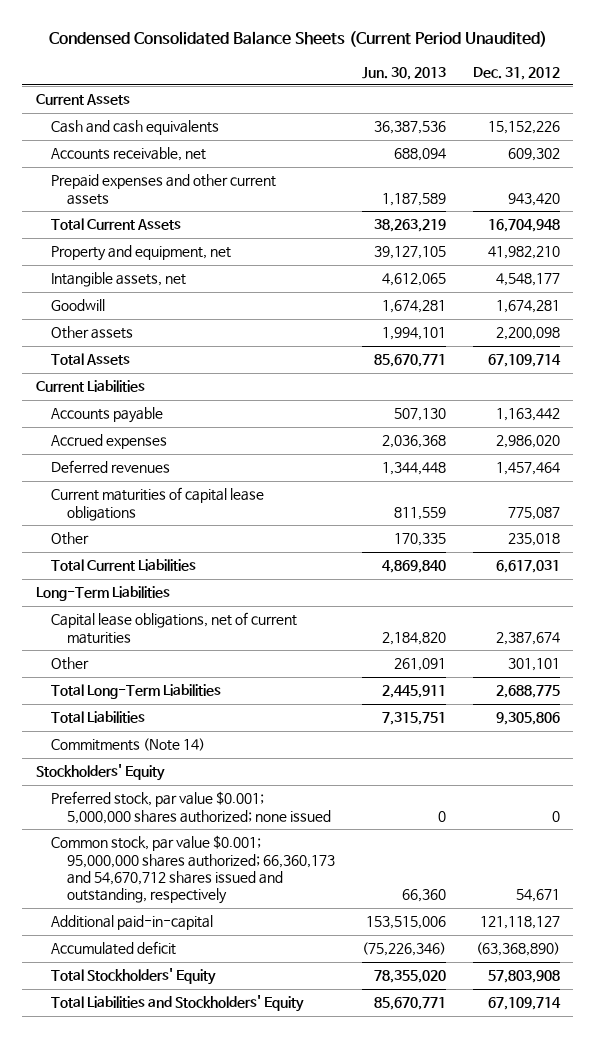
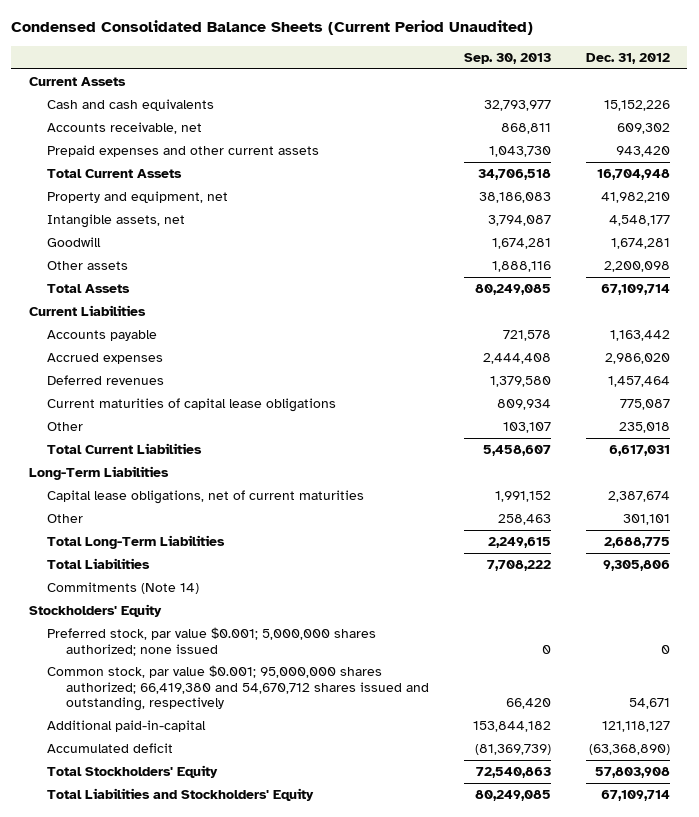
[361,66,446,80] Jun. 30, 2013 -> none
none -> [463,52,551,64] Sep. 30, 2013
[51,835,335,905] Common stock, par value $0.001; 95,000,000 shares authorized; 66,360,173 and 54,670,712 shares issued and outstanding, respectively -> [47,664,430,712] Common stock, par value $0.001; 95,000,000 shares authorized; 66,419,380 and 54,670,712 shares issued and outstanding, respectively

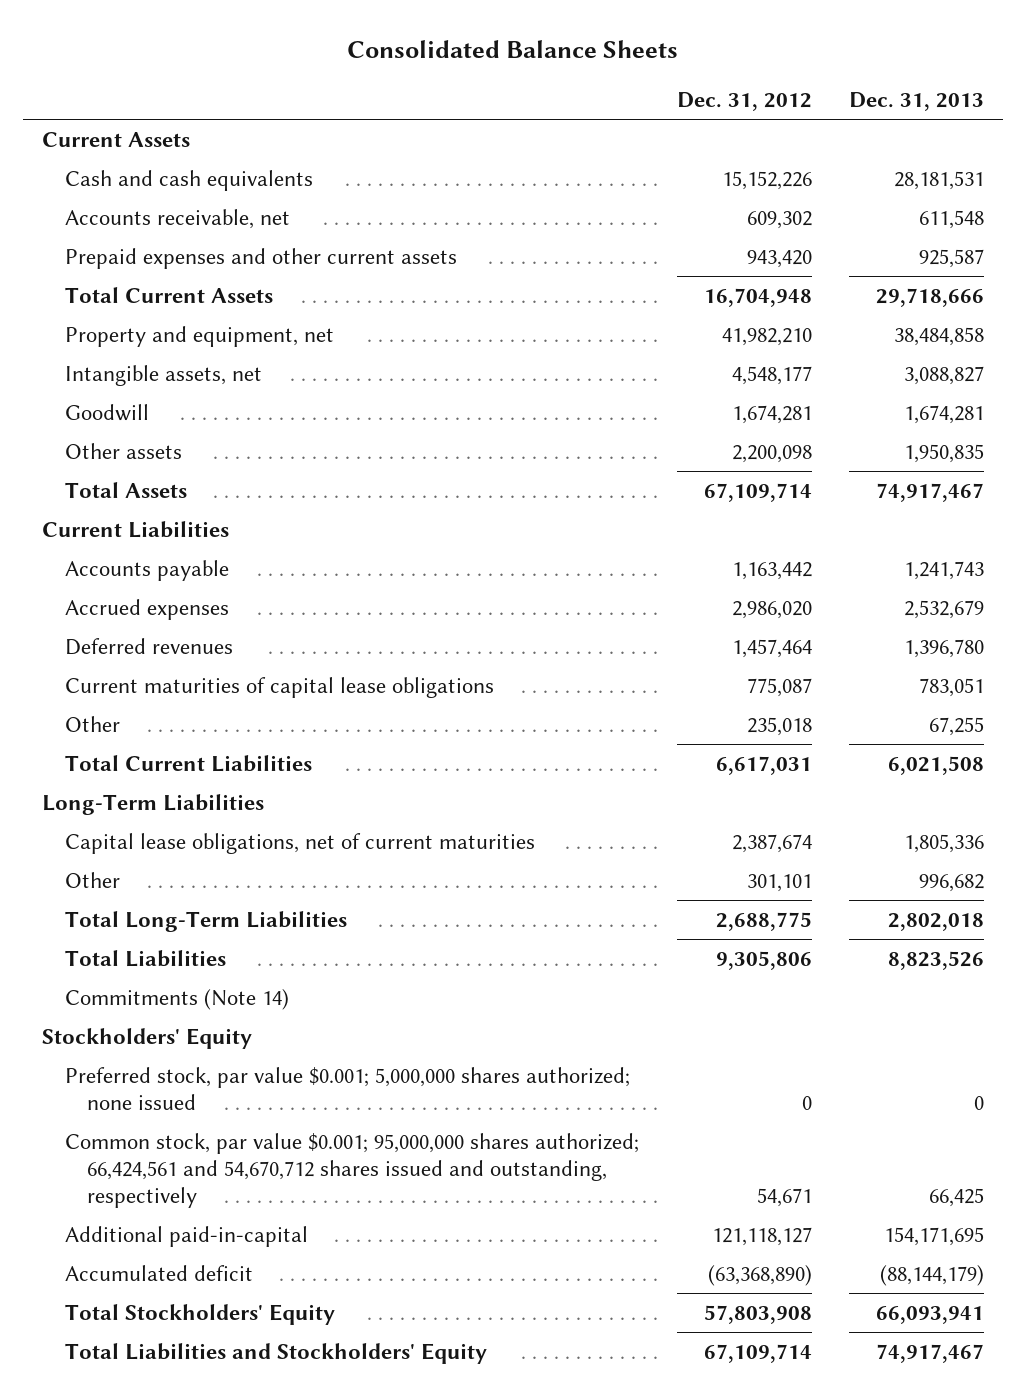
[11,20,534,36] Condensed Consolidated Balance Sheets (Current Period Unaudited) -> [347,39,679,58] Consolidated Balance Sheets
[463,52,551,64] Sep. 30, 2013 -> none
none -> [849,92,985,112] Dec. 31, 2013
[47,664,430,712] Common stock, par value $0.001; 95,000,000 shares authorized; 66,419,380 and 54,670,712 shares issued and outstanding, respectively -> [64,1132,639,1209] Common stock, par value $0.001; 95,000,000 shares authorized; 66,424,561 and 54,670,712 shares issued and outstanding, respectively

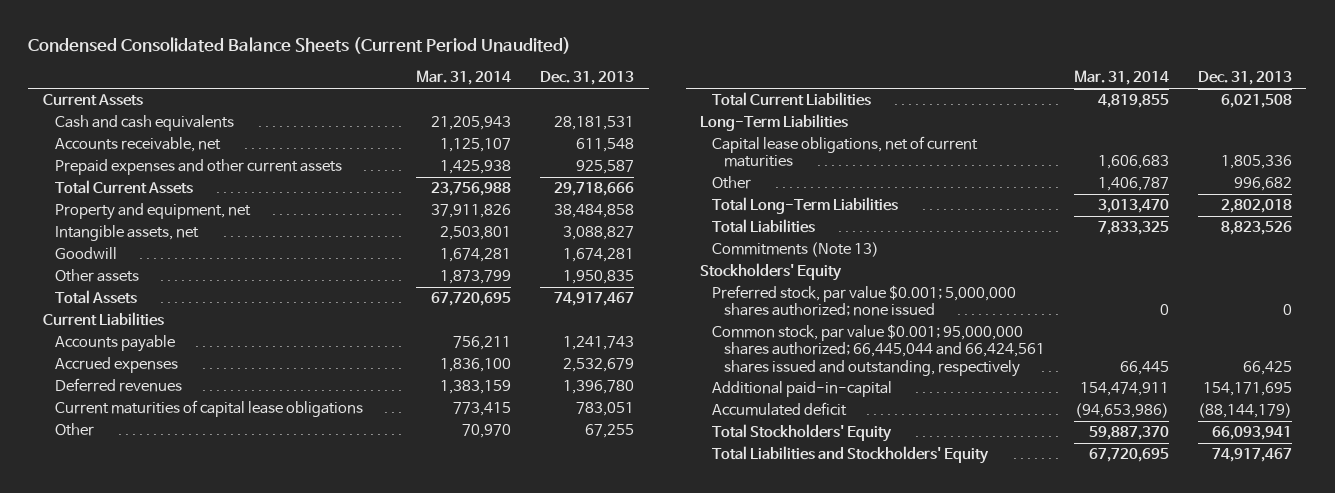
[347,39,679,58] Consolidated Balance Sheets -> [28,37,572,55] Condensed Consolidated Balance Sheets (Current Period Unaudited)
[676,92,812,112] Dec. 31, 2012 -> none
none -> [416,70,512,86] Mar. 31, 2014
[64,988,289,1010] Commitments (Note 14) -> [712,242,880,258] Commitments (Note 13)
[64,1132,639,1209] Common stock, par value $0.001; 95,000,000 shares authorized; 66,424,561 and 54,670,712 shares issued and outstanding, respectively -> [712,324,1045,377] Common stock, par value $0.001; 95,000,000 shares authorized; 66,445,044 and 66,424,561 shares issued and outstanding, respectively

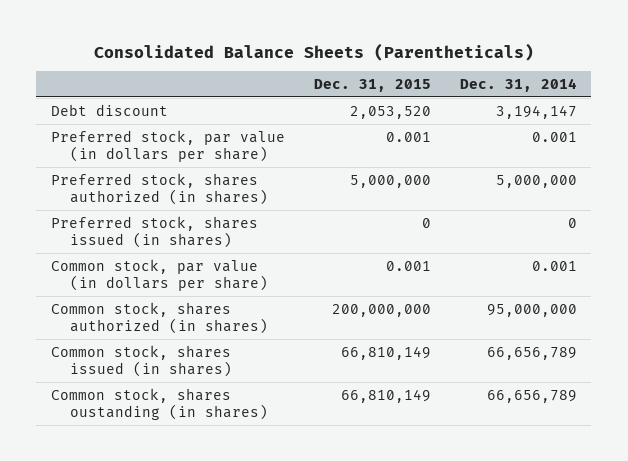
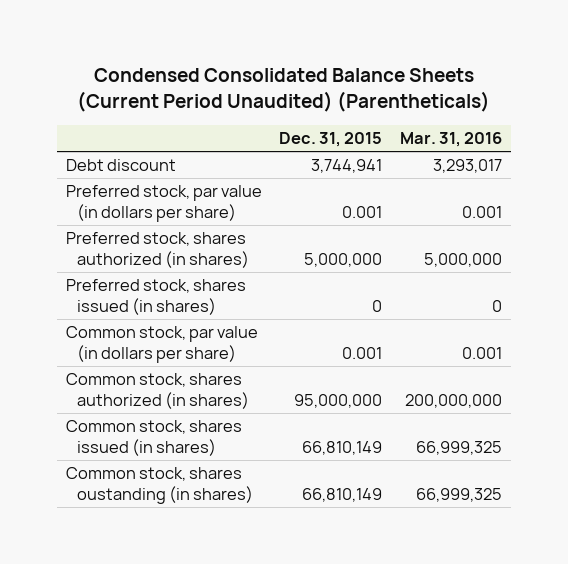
[93,42,534,61] Consolidated Balance Sheets (Parentheticals) -> [76,68,490,113] Condensed Consolidated Balance Sheets (Current Period Unaudited) (Parentheticals)
[459,78,577,93] Dec. 31, 2014 -> none
none -> [400,132,503,148] Mar. 31, 2016
[349,105,431,119] 2,053,520 -> [311,159,383,174] 3,744,941
[331,303,431,317] 200,000,000 -> [294,394,383,409] 95,000,000

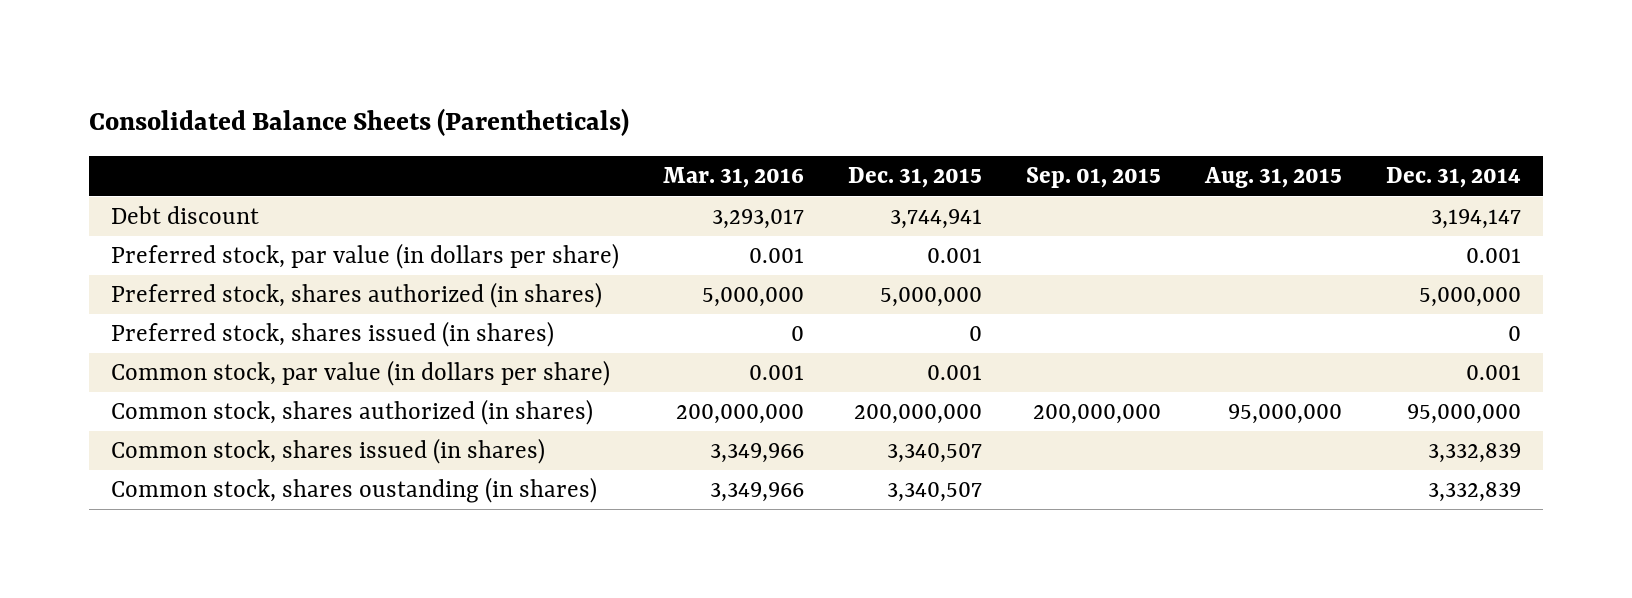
[76,68,490,113] Condensed Consolidated Balance Sheets (Current Period Unaudited) (Parentheticals) -> [89,107,630,136] Consolidated Balance Sheets (Parentheticals)
none -> [1025,167,1161,189] Sep. 01, 2015
none -> [1203,167,1342,189] Aug. 31, 2015
none -> [1385,167,1521,189] Dec. 31, 2014
[294,394,383,409] 95,000,000 -> [853,404,982,425] 200,000,000
[302,441,383,456] 66,810,149 -> [886,443,982,464] 3,340,507
[416,441,503,456] 66,999,325 -> [710,443,805,464] 3,349,966
[302,488,383,503] 66,810,149 -> [886,482,982,503] 3,340,507
[416,488,503,503] 66,999,325 -> [710,482,805,503] 3,349,966

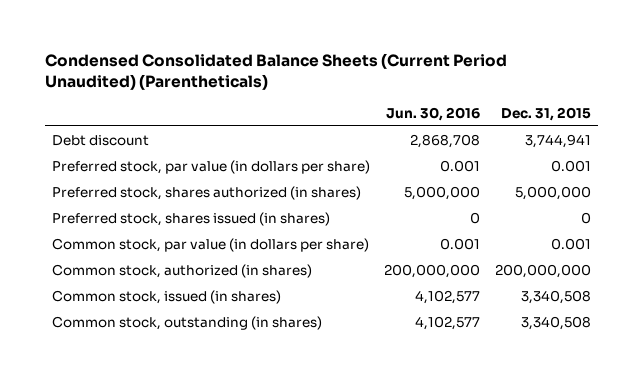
[89,107,630,136] Consolidated Balance Sheets (Parentheticals) -> [44,52,507,90] Condensed Consolidated Balance Sheets (Current Period Unaudited) (Parentheticals)
[663,167,805,189] Mar. 31, 2016 -> none
[1025,167,1161,189] Sep. 01, 2015 -> none
[1203,167,1342,189] Aug. 31, 2015 -> none
[1385,167,1521,189] Dec. 31, 2014 -> none
none -> [386,107,481,122] Jun. 30, 2016
[111,399,594,426] Common stock, shares authorized (in shares) -> [52,263,313,278] Common stock, authorized (in shares)
[111,438,546,465] Common stock, shares issued (in shares) -> [52,289,282,304] Common stock, issued (in shares)
[886,443,982,464] 3,340,507 -> [520,289,591,304] 3,340,508
[111,477,598,504] Common stock, shares oustanding (in shares) -> [52,315,323,330] Common stock, outstanding (in shares)
[886,482,982,503] 3,340,507 -> [520,315,591,330] 3,340,508

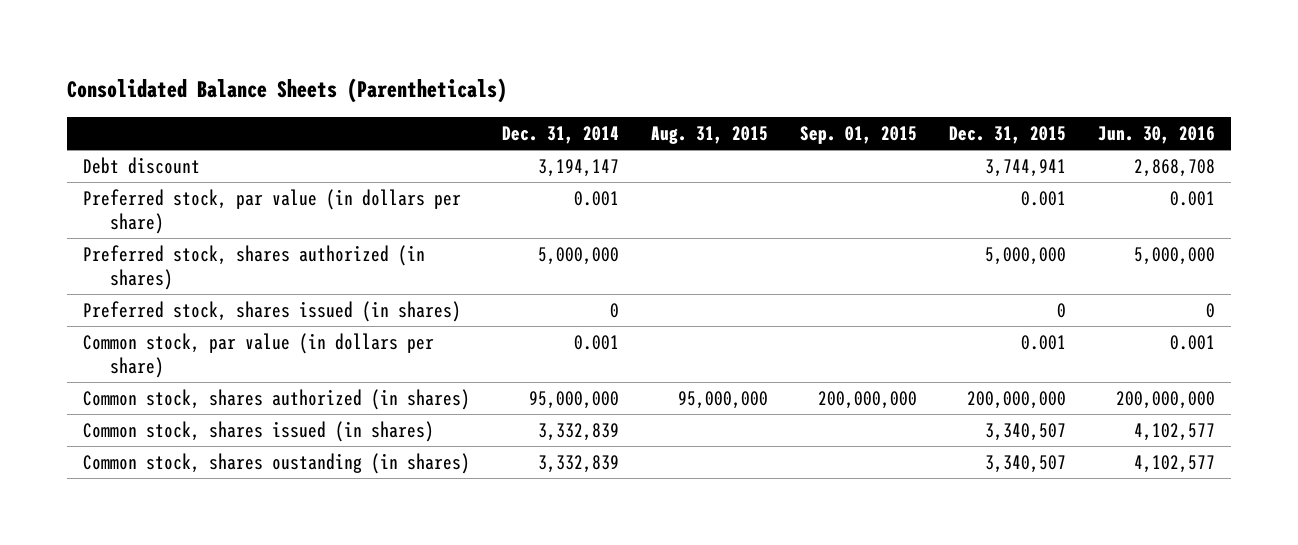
[44,52,507,90] Condensed Consolidated Balance Sheets (Current Period Unaudited) (Parentheticals) -> [66,78,507,104] Consolidated Balance Sheets (Parentheticals)
none -> [501,125,619,144] Dec. 31, 2014
none -> [650,125,768,144] Aug. 31, 2015
none -> [799,125,917,144] Sep. 01, 2015
[52,263,313,278] Common stock, authorized (in shares) -> [82,389,470,411] Common stock, shares authorized (in shares)
[52,289,282,304] Common stock, issued (in shares) -> [82,421,434,443] Common stock, shares issued (in shares)
[520,289,591,304] 3,340,508 -> [984,423,1066,442] 3,340,507
[52,315,323,330] Common stock, outstanding (in shares) -> [82,453,470,475] Common stock, shares oustanding (in shares)
[520,315,591,330] 3,340,508 -> [984,455,1066,474] 3,340,507

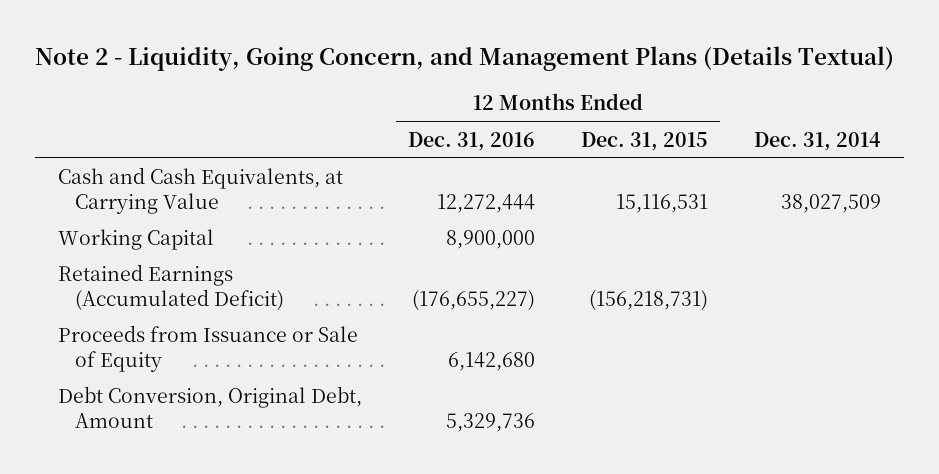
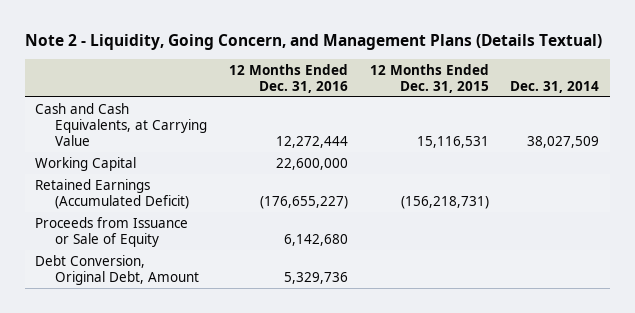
[445,230,535,250] 8,900,000 -> [276,157,349,170] 22,600,000

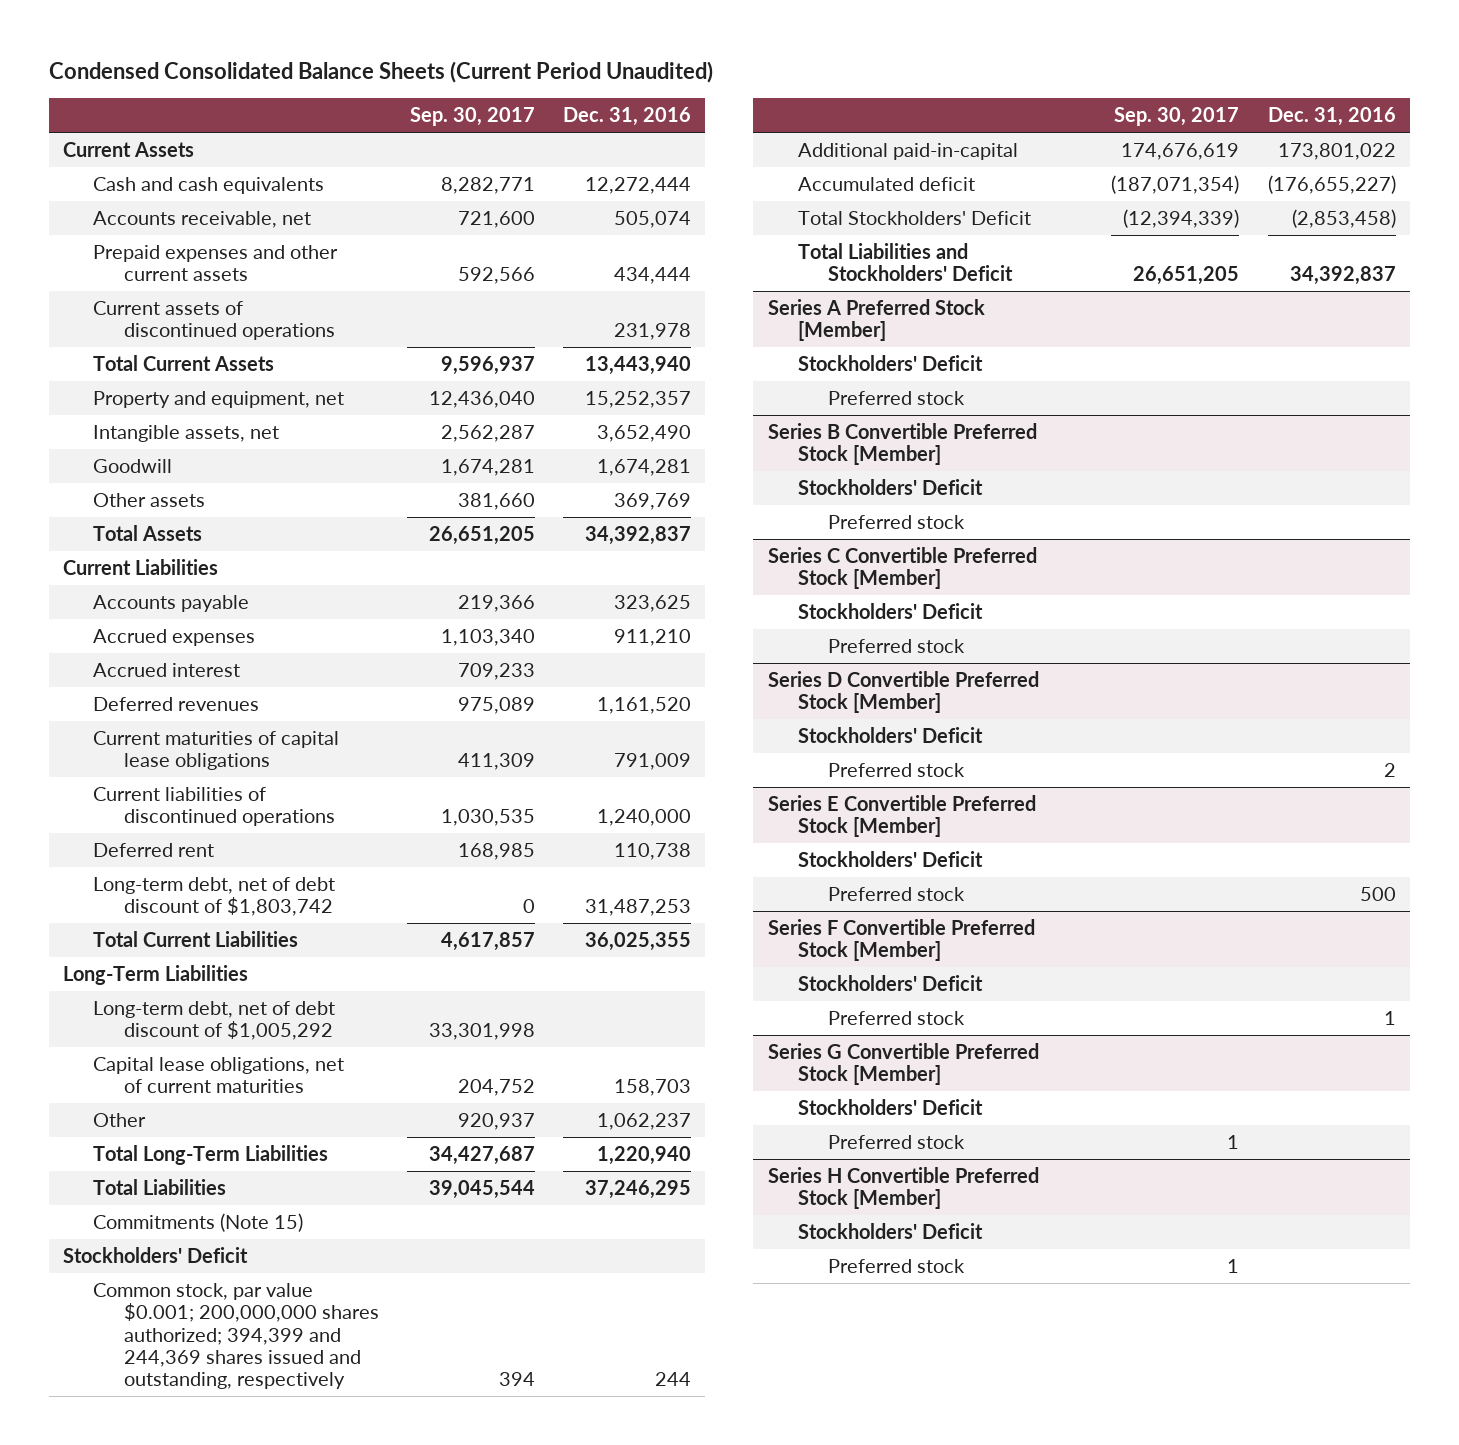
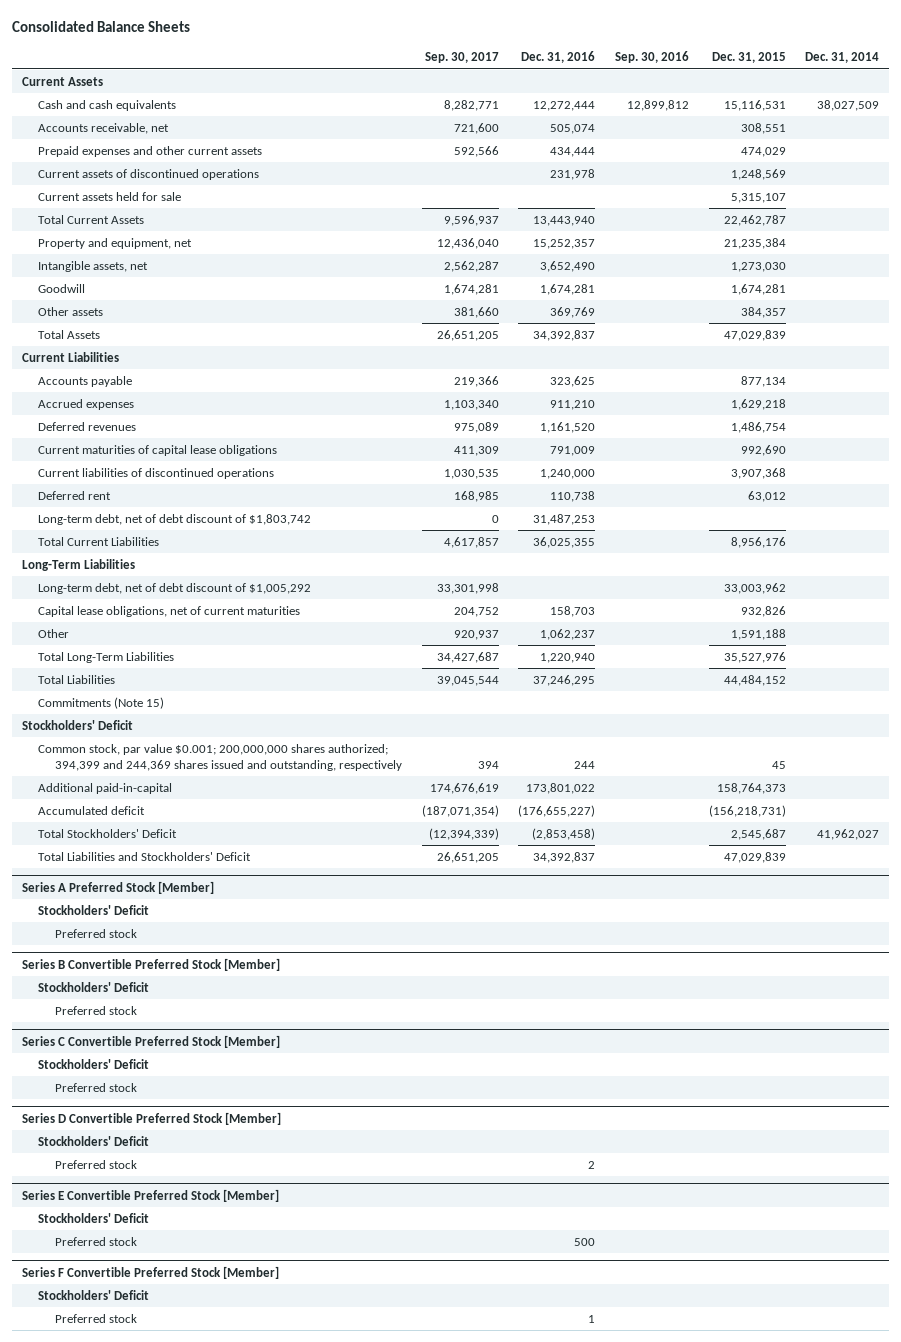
[48,60,713,83] Condensed Consolidated Balance Sheets (Current Period Unaudited) -> [11,21,190,33] Consolidated Balance Sheets
none -> [615,51,690,64] Sep. 30, 2016
none -> [711,52,786,64] Dec. 31, 2015
none -> [805,52,880,64] Dec. 31, 2014
none -> [38,191,182,201] Current assets held for sale
[93,663,241,678] Accrued interest -> none
[767,1043,1039,1086] Series G Convertible Preferred Stock [Member] -> none
[797,1099,983,1116] Stockholders' Deficit -> none
[828,1135,966,1150] Preferred stock -> none
[767,1167,1039,1210] Series H Convertible Preferred Stock [Member] -> none
[797,1223,983,1240] Stockholders' Deficit -> none
[828,1259,966,1274] Preferred stock -> none

